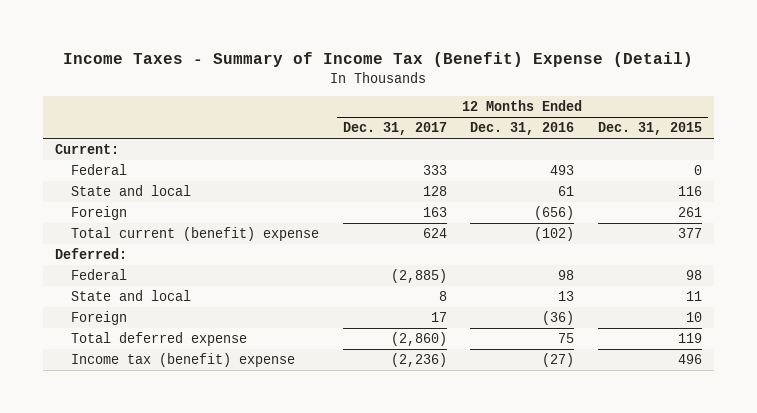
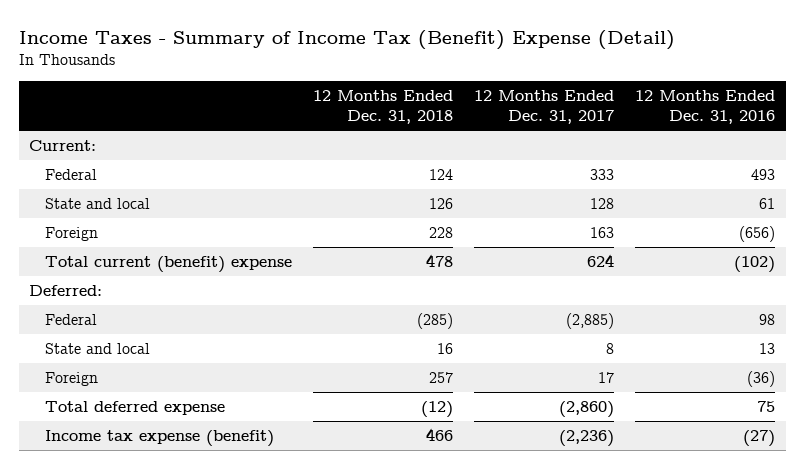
[597,122,702,136] Dec. 31, 2015 -> none
none -> [313,89,454,125] 12 Months Ended Dec. 31, 2018
[70,352,295,367] Income tax (benefit) expense -> [45,429,275,447] Income tax expense (benefit)

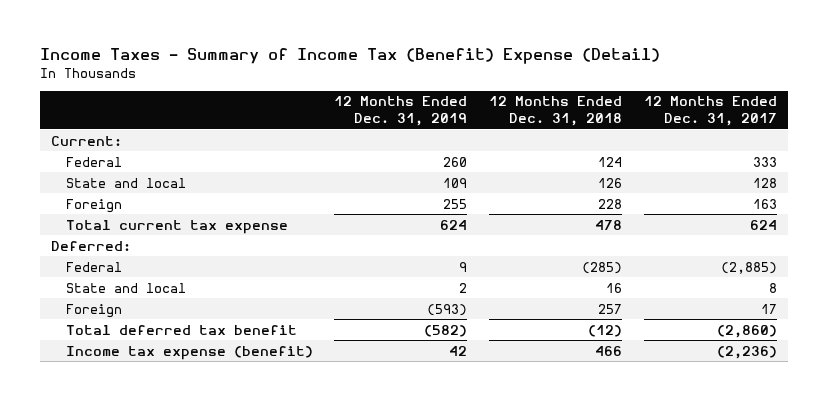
[635,89,776,125] 12 Months Ended Dec. 31, 2016 -> none
none -> [334,96,468,126] 12 Months Ended Dec. 31, 2019
[45,255,293,273] Total current (benefit) expense -> [65,219,288,234] Total current tax expense
[45,400,226,415] Total deferred expense -> [65,324,297,335] Total deferred tax benefit

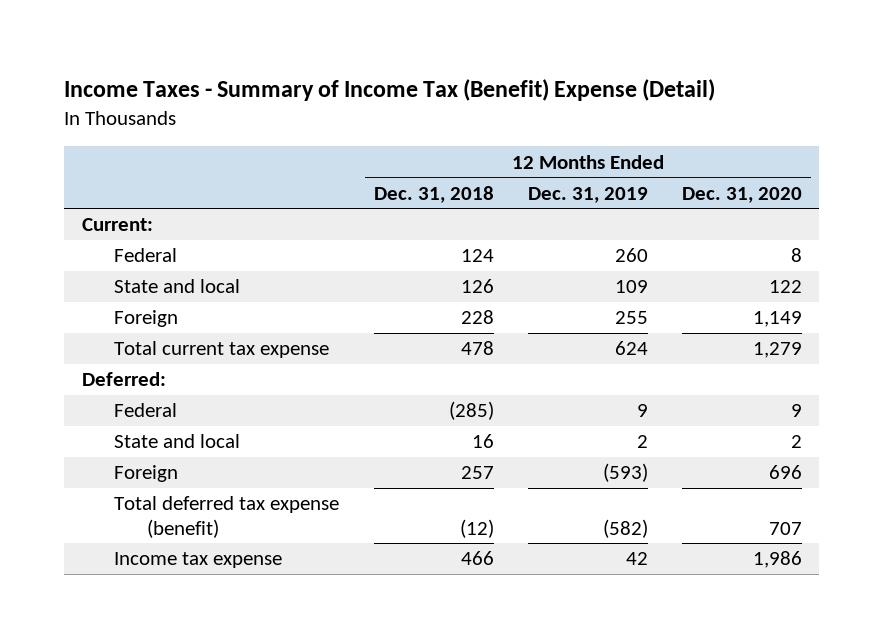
[643,96,777,126] 12 Months Ended Dec. 31, 2017 -> none
none -> [682,186,803,203] Dec. 31, 2020
[65,324,297,335] Total deferred tax benefit -> [114,496,340,538] Total deferred tax expense (benefit)
[65,345,313,360] Income tax expense (benefit) -> [114,552,283,569] Income tax expense

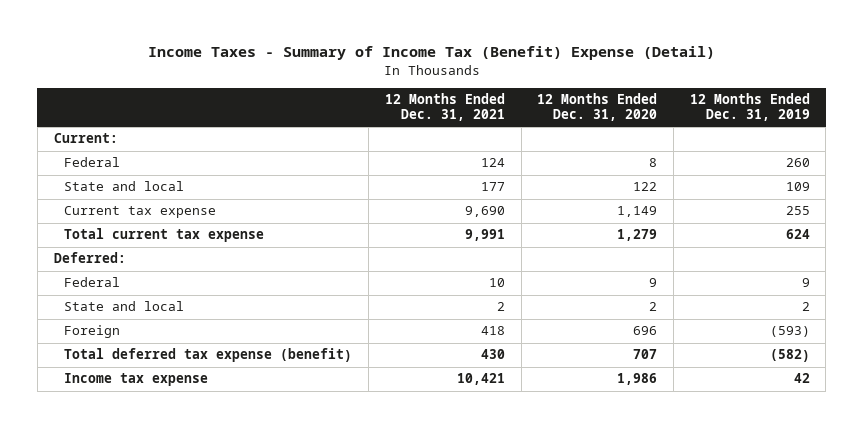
[373,185,494,203] Dec. 31, 2018 -> none
none -> [384,93,505,122] 12 Months Ended Dec. 31, 2021
[114,310,179,328] Foreign -> [64,206,217,219] Current tax expense

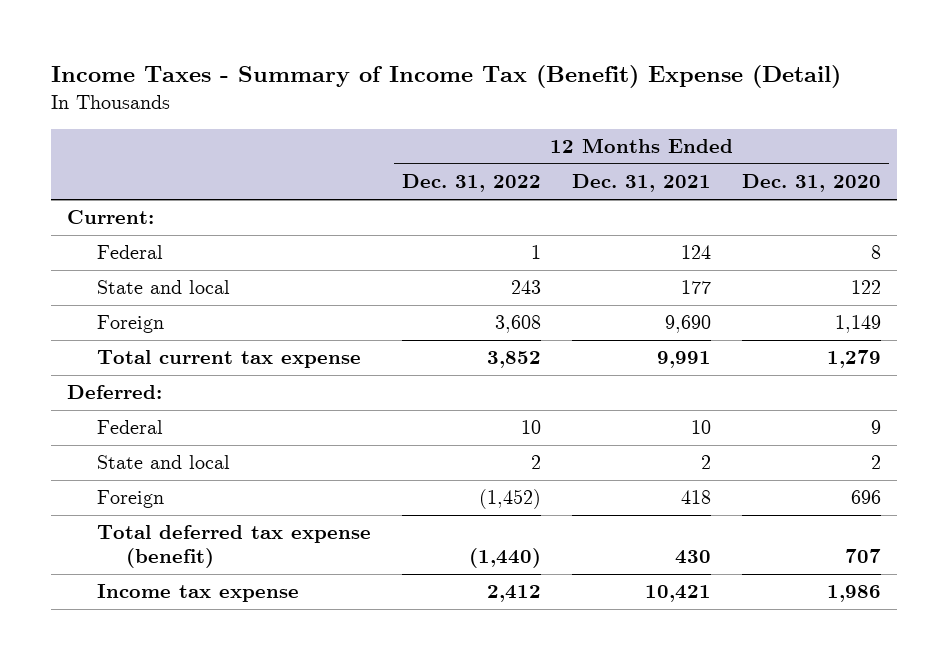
[689,93,810,122] 12 Months Ended Dec. 31, 2019 -> none
none -> [401,174,541,193] Dec. 31, 2022
[64,206,217,219] Current tax expense -> [96,315,164,334] Foreign

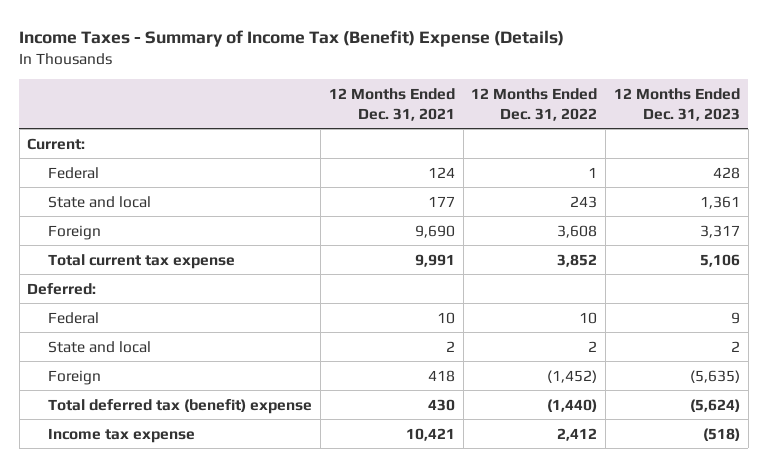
[51,65,842,89] Income Taxes - Summary of Income Tax (Benefit) Expense (Detail) -> [19,29,565,47] Income Taxes - Summary of Income Tax (Benefit) Expense (Details)
[742,174,882,193] Dec. 31, 2020 -> none
none -> [613,87,740,121] 12 Months Ended Dec. 31, 2023
[96,525,371,569] Total deferred tax expense (benefit) -> [48,398,313,414] Total deferred tax (benefit) expense

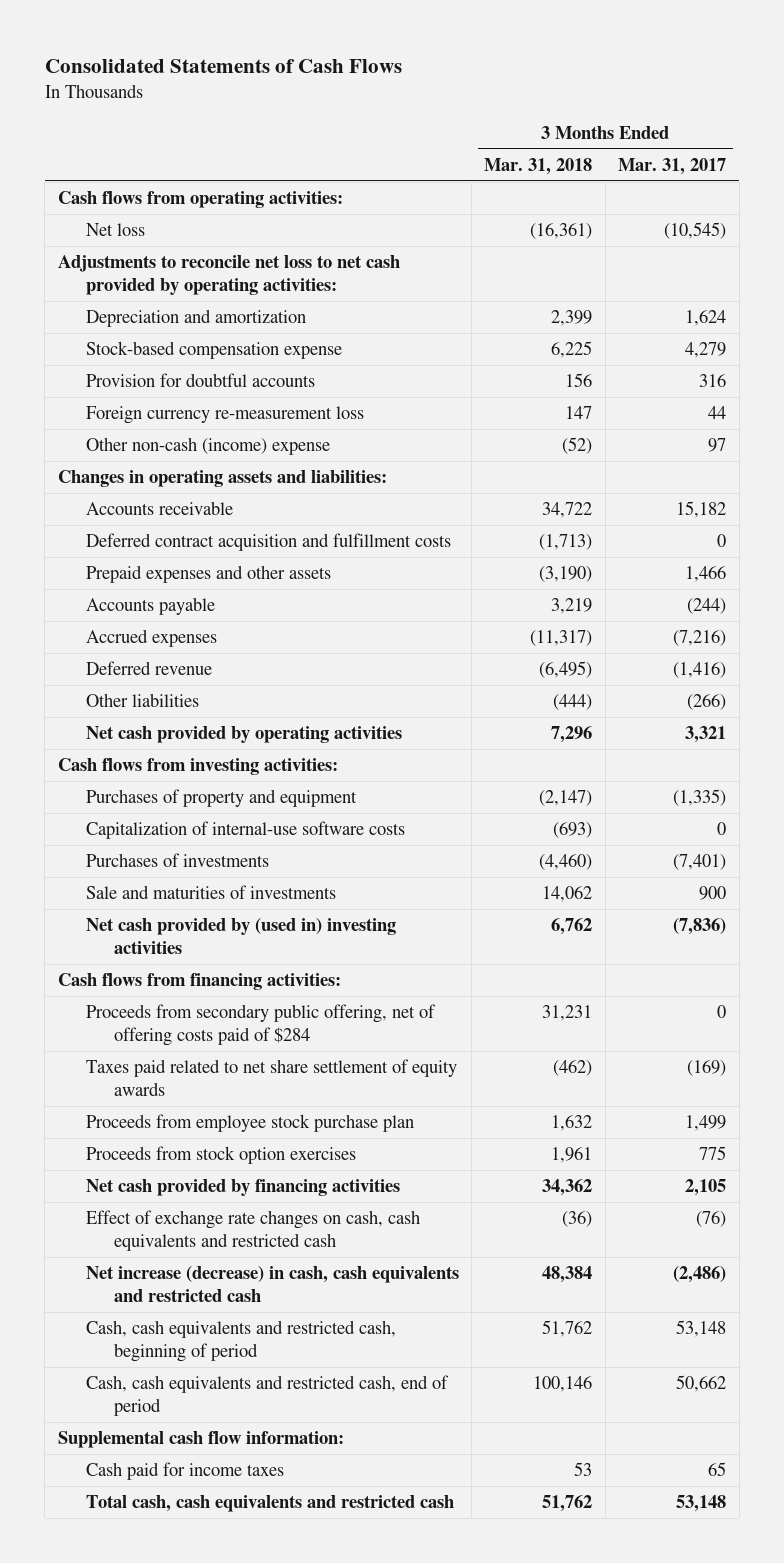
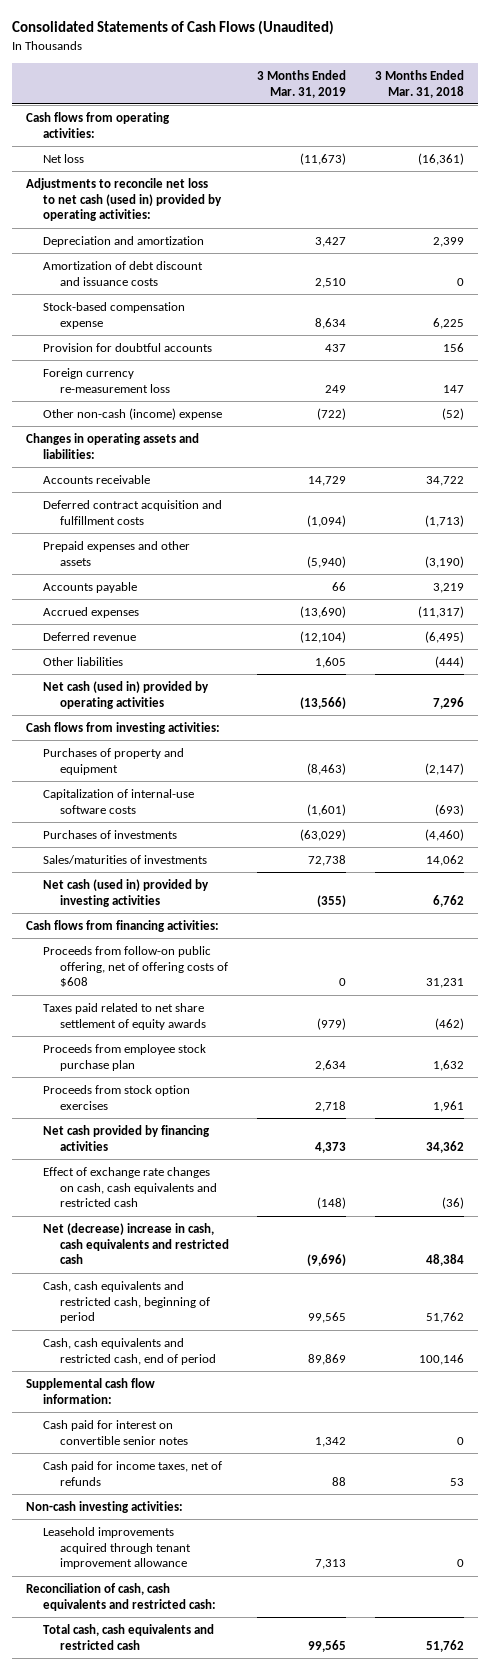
[44,59,402,74] Consolidated Statements of Cash Flows -> [11,20,334,36] Consolidated Statements of Cash Flows (Unaudited)
[618,157,727,175] Mar. 31, 2017 -> none
none -> [257,69,347,98] 3 Months Ended Mar. 31, 2019
[57,255,400,295] Adjustments to reconcile net loss to net cash provided by operating activities: -> [25,177,222,222] Adjustments to reconcile net loss to net cash (used in) provided by operating activities:
none -> [42,260,203,286] Amortization of debt discount and issuance costs
[85,726,402,744] Net cash provided by operating activities -> [42,680,209,709] Net cash (used in) provided by operating activities
[85,885,336,900] Sale and maturities of investments -> [42,854,207,864] Sales/maturities of investments
[85,918,396,954] Net cash provided by (used in) investing activities -> [42,878,209,907] Net cash (used in) provided by investing activities
[85,1004,436,1046] Proceeds from secondary public offering, net of offering costs paid of $284 -> [42,945,228,988] Proceeds from follow-on public offering, net of offering costs of $608
[85,1266,459,1302] Net increase (decrease) in cash, cash equivalents and restricted cash -> [42,1222,229,1265] Net (decrease) increase in cash, cash equivalents and restricted cash
none -> [42,1419,188,1445] Cash paid for interest on convertible senior notes
[85,1462,284,1481] Cash paid for income taxes -> [42,1460,222,1486] Cash paid for income taxes, net of refunds
none -> [25,1500,183,1513] Non-cash investing activities:
none -> [42,1526,191,1570] Leasehold improvements acquired through tenant improvement allowance
none -> [25,1582,216,1611] Reconciliation of cash, cash equivalents and restricted cash:

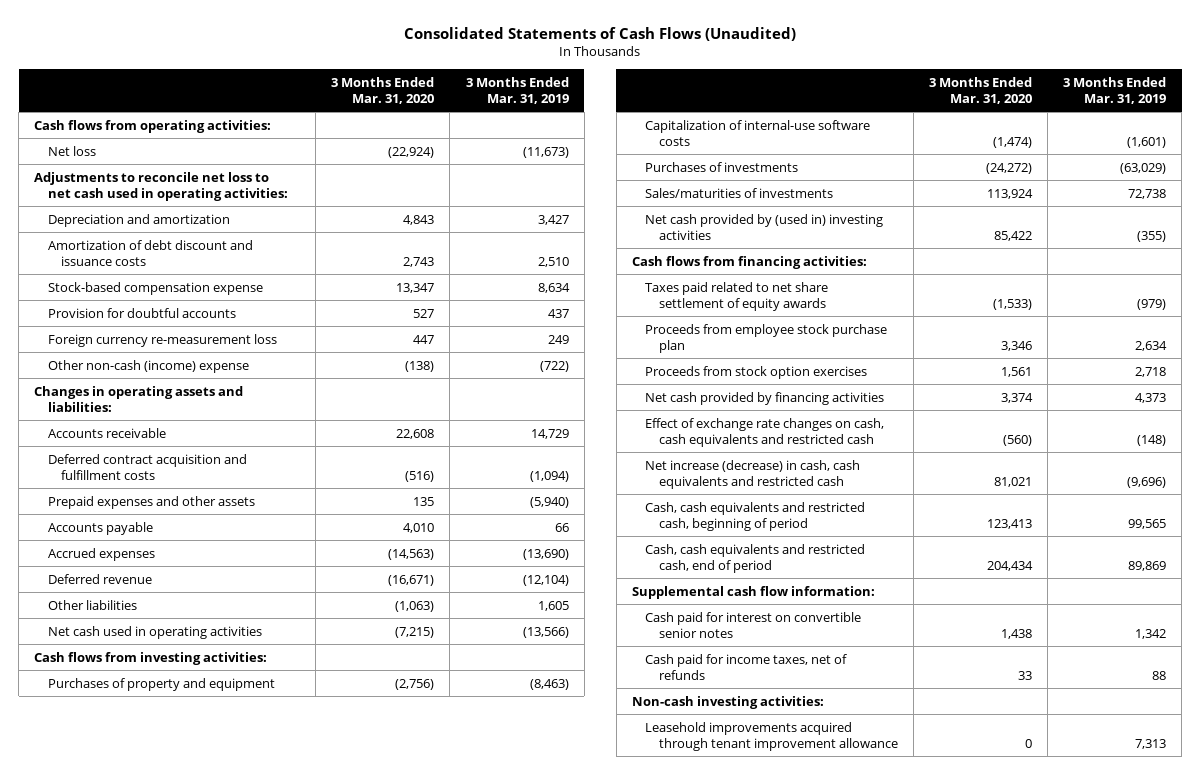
[374,69,464,98] 3 Months Ended Mar. 31, 2018 -> none
none -> [331,76,435,104] 3 Months Ended Mar. 31, 2020
[25,177,222,222] Adjustments to reconcile net loss to net cash (used in) provided by operating activities: -> [34,171,288,201] Adjustments to reconcile net loss to net cash used in operating activities:
[42,680,209,709] Net cash (used in) provided by operating activities -> [47,625,262,639] Net cash used in operating activities
[42,878,209,907] Net cash (used in) provided by investing activities -> [645,213,884,240] Net cash provided by (used in) investing activities
[42,945,228,988] Proceeds from follow-on public offering, net of offering costs of $608 -> none
[42,1222,229,1265] Net (decrease) increase in cash, cash equivalents and restricted cash -> [645,459,861,489] Net increase (decrease) in cash, cash equivalents and restricted cash
[25,1582,216,1611] Reconciliation of cash, cash equivalents and restricted cash: -> none
[42,1623,214,1650] Total cash, cash equivalents and restricted cash -> none

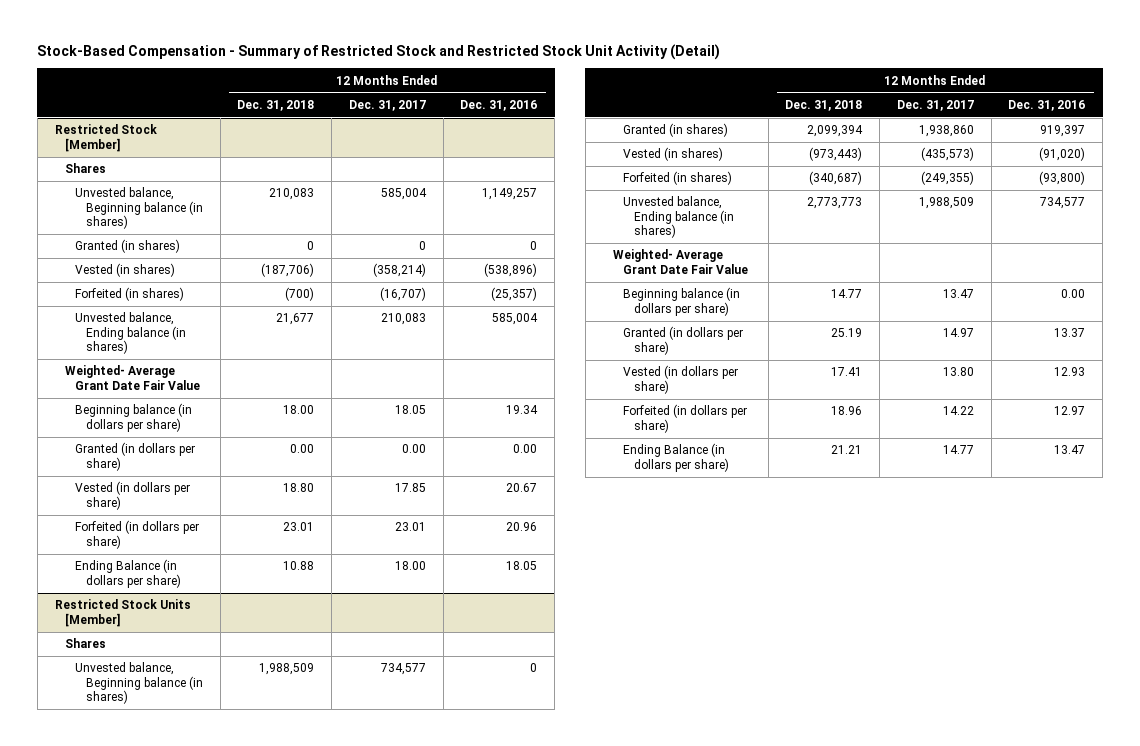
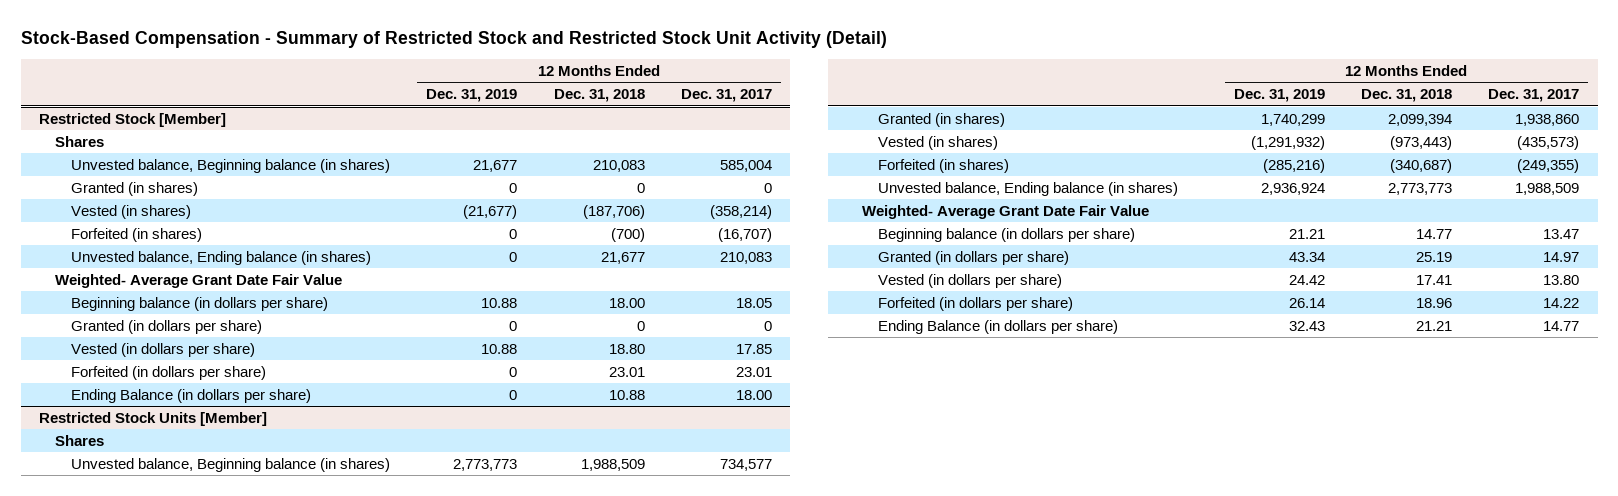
[460,100,538,112] Dec. 31, 2016 -> none
none -> [426,89,518,103] Dec. 31, 2019
[290,444,315,454] 0.00 -> [636,320,645,331] 0
[401,444,426,454] 0.00 -> [764,320,773,331] 0

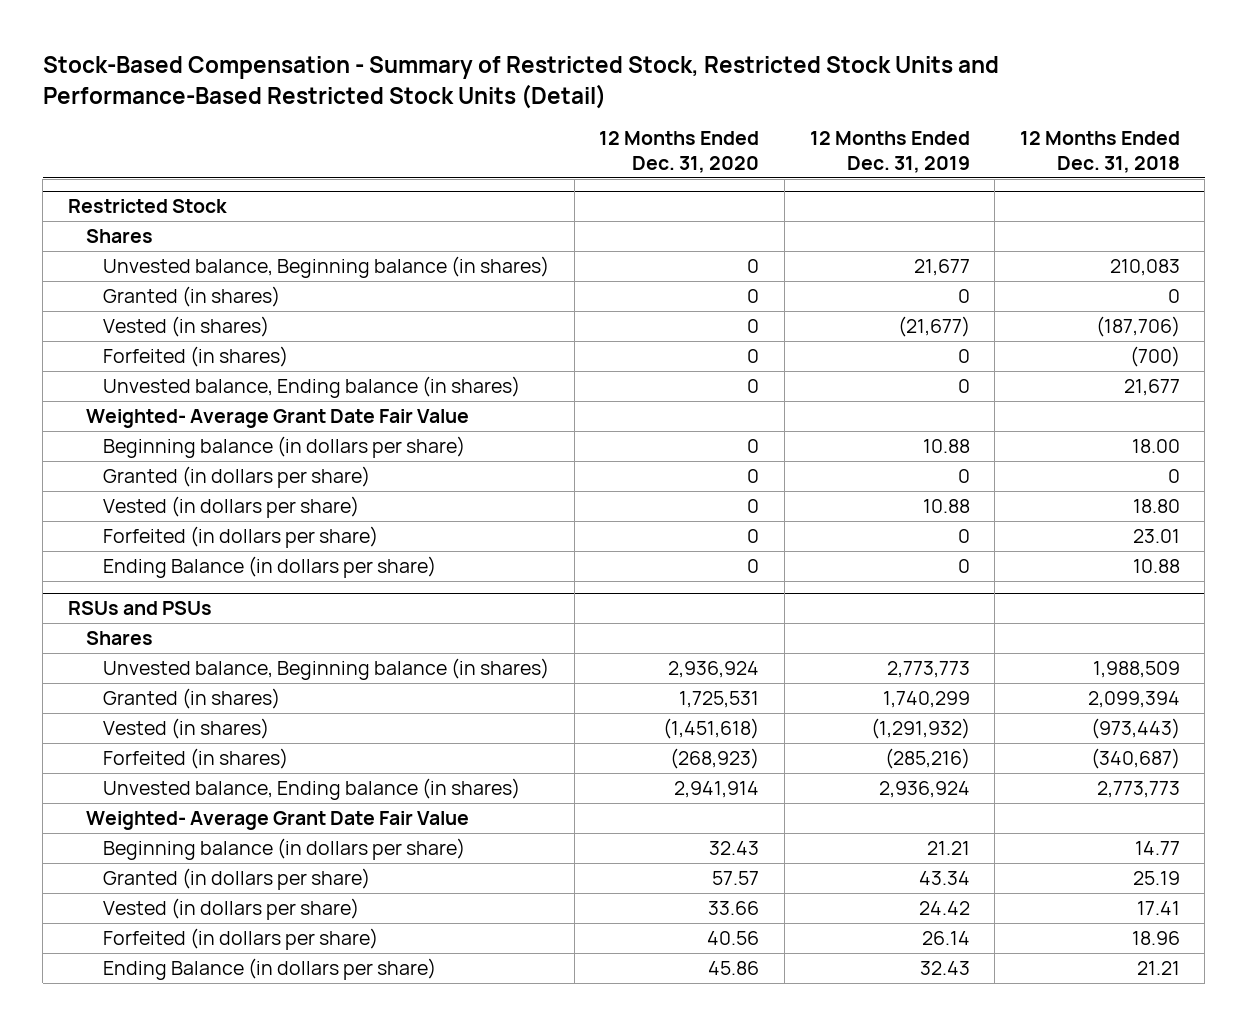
[20,31,887,49] Stock-Based Compensation - Summary of Restricted Stock and Restricted Stock Unit Activity (Detail) -> [42,56,999,109] Stock-Based Compensation - Summary of Restricted Stock, Restricted Stock Units and Performance-Based Restricted Stock Units (Detail)
[681,89,773,103] Dec. 31, 2017 -> none
none -> [599,131,760,173] 12 Months Ended Dec. 31, 2020
[38,112,226,127] Restricted Stock [Member] -> [68,199,228,214] Restricted Stock
[38,411,267,426] Restricted Stock Units [Member] -> none
none -> [68,601,213,616] RSUs and PSUs

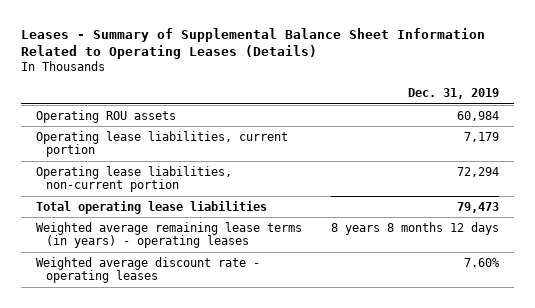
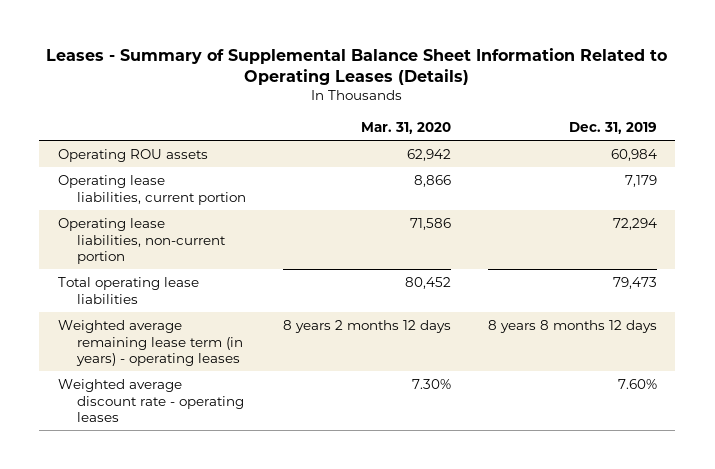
none -> [360,122,451,135] Mar. 31, 2020
[35,221,302,249] Weighted average remaining lease terms (in years) - operating leases -> [57,319,243,367] Weighted average remaining lease term (in years) - operating leases

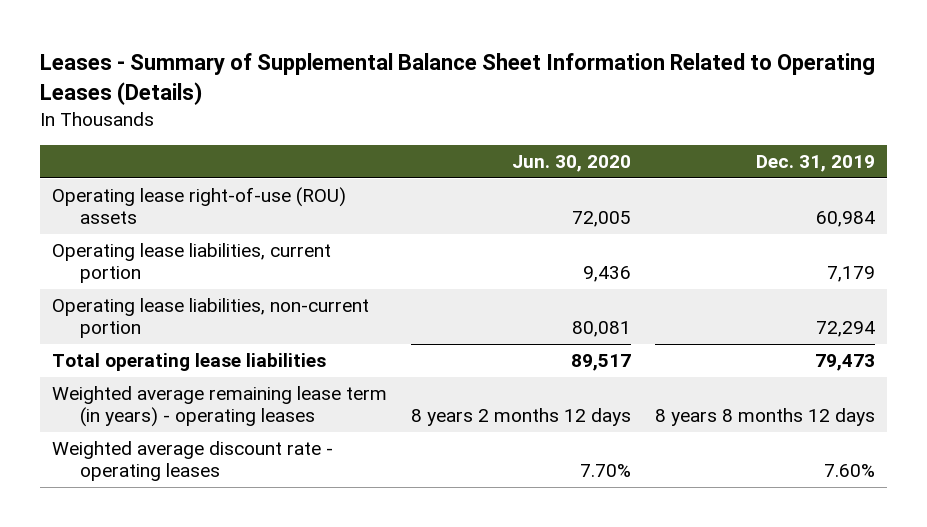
[360,122,451,135] Mar. 31, 2020 -> none
none -> [512,155,632,173] Jun. 30, 2020
[57,148,208,162] Operating ROU assets -> [52,187,347,225] Operating lease right-of-use (ROU) assets

